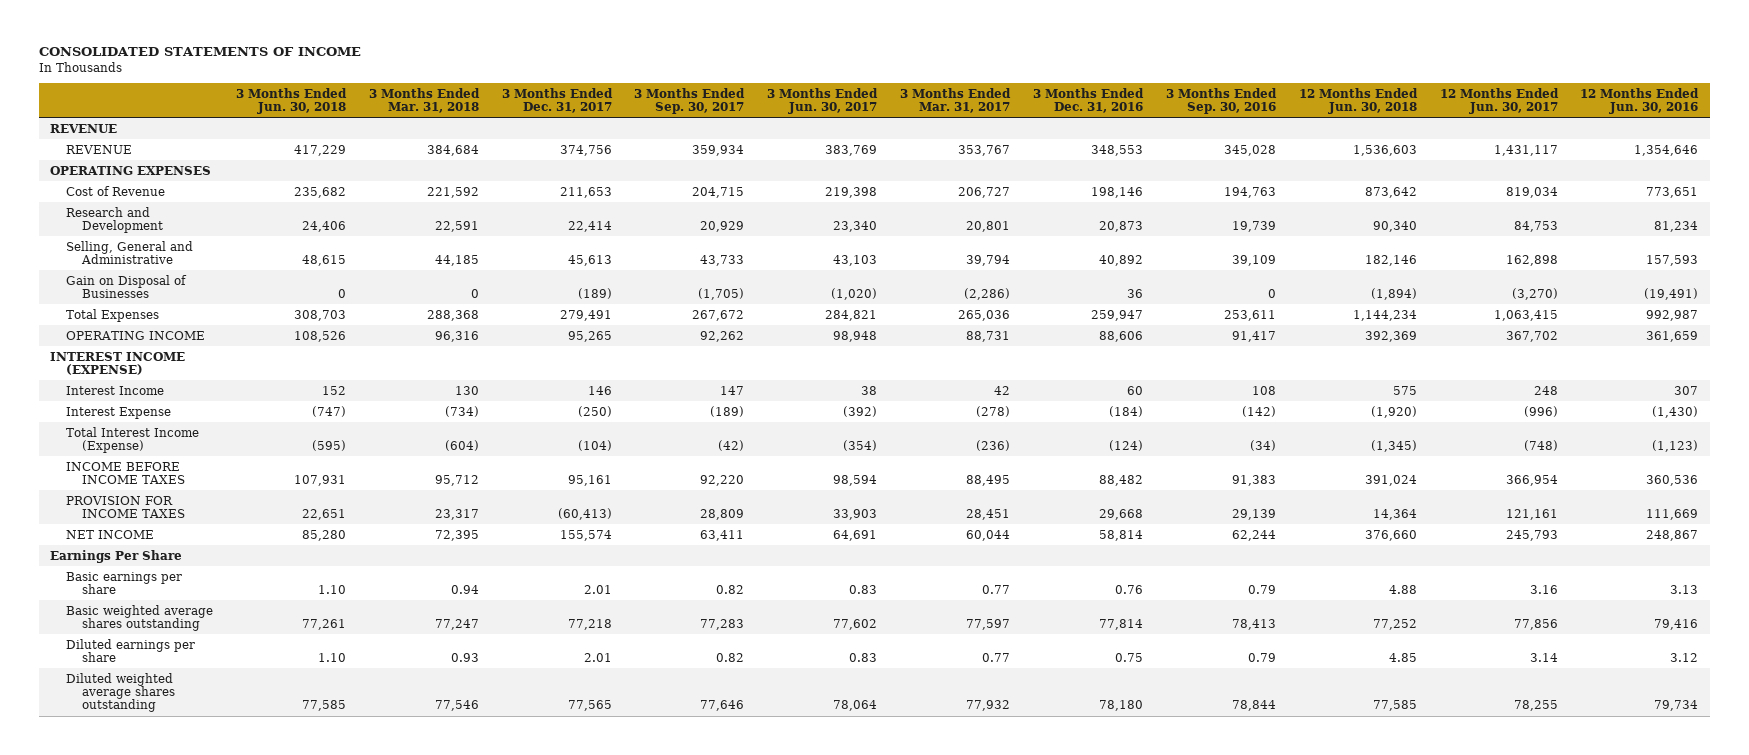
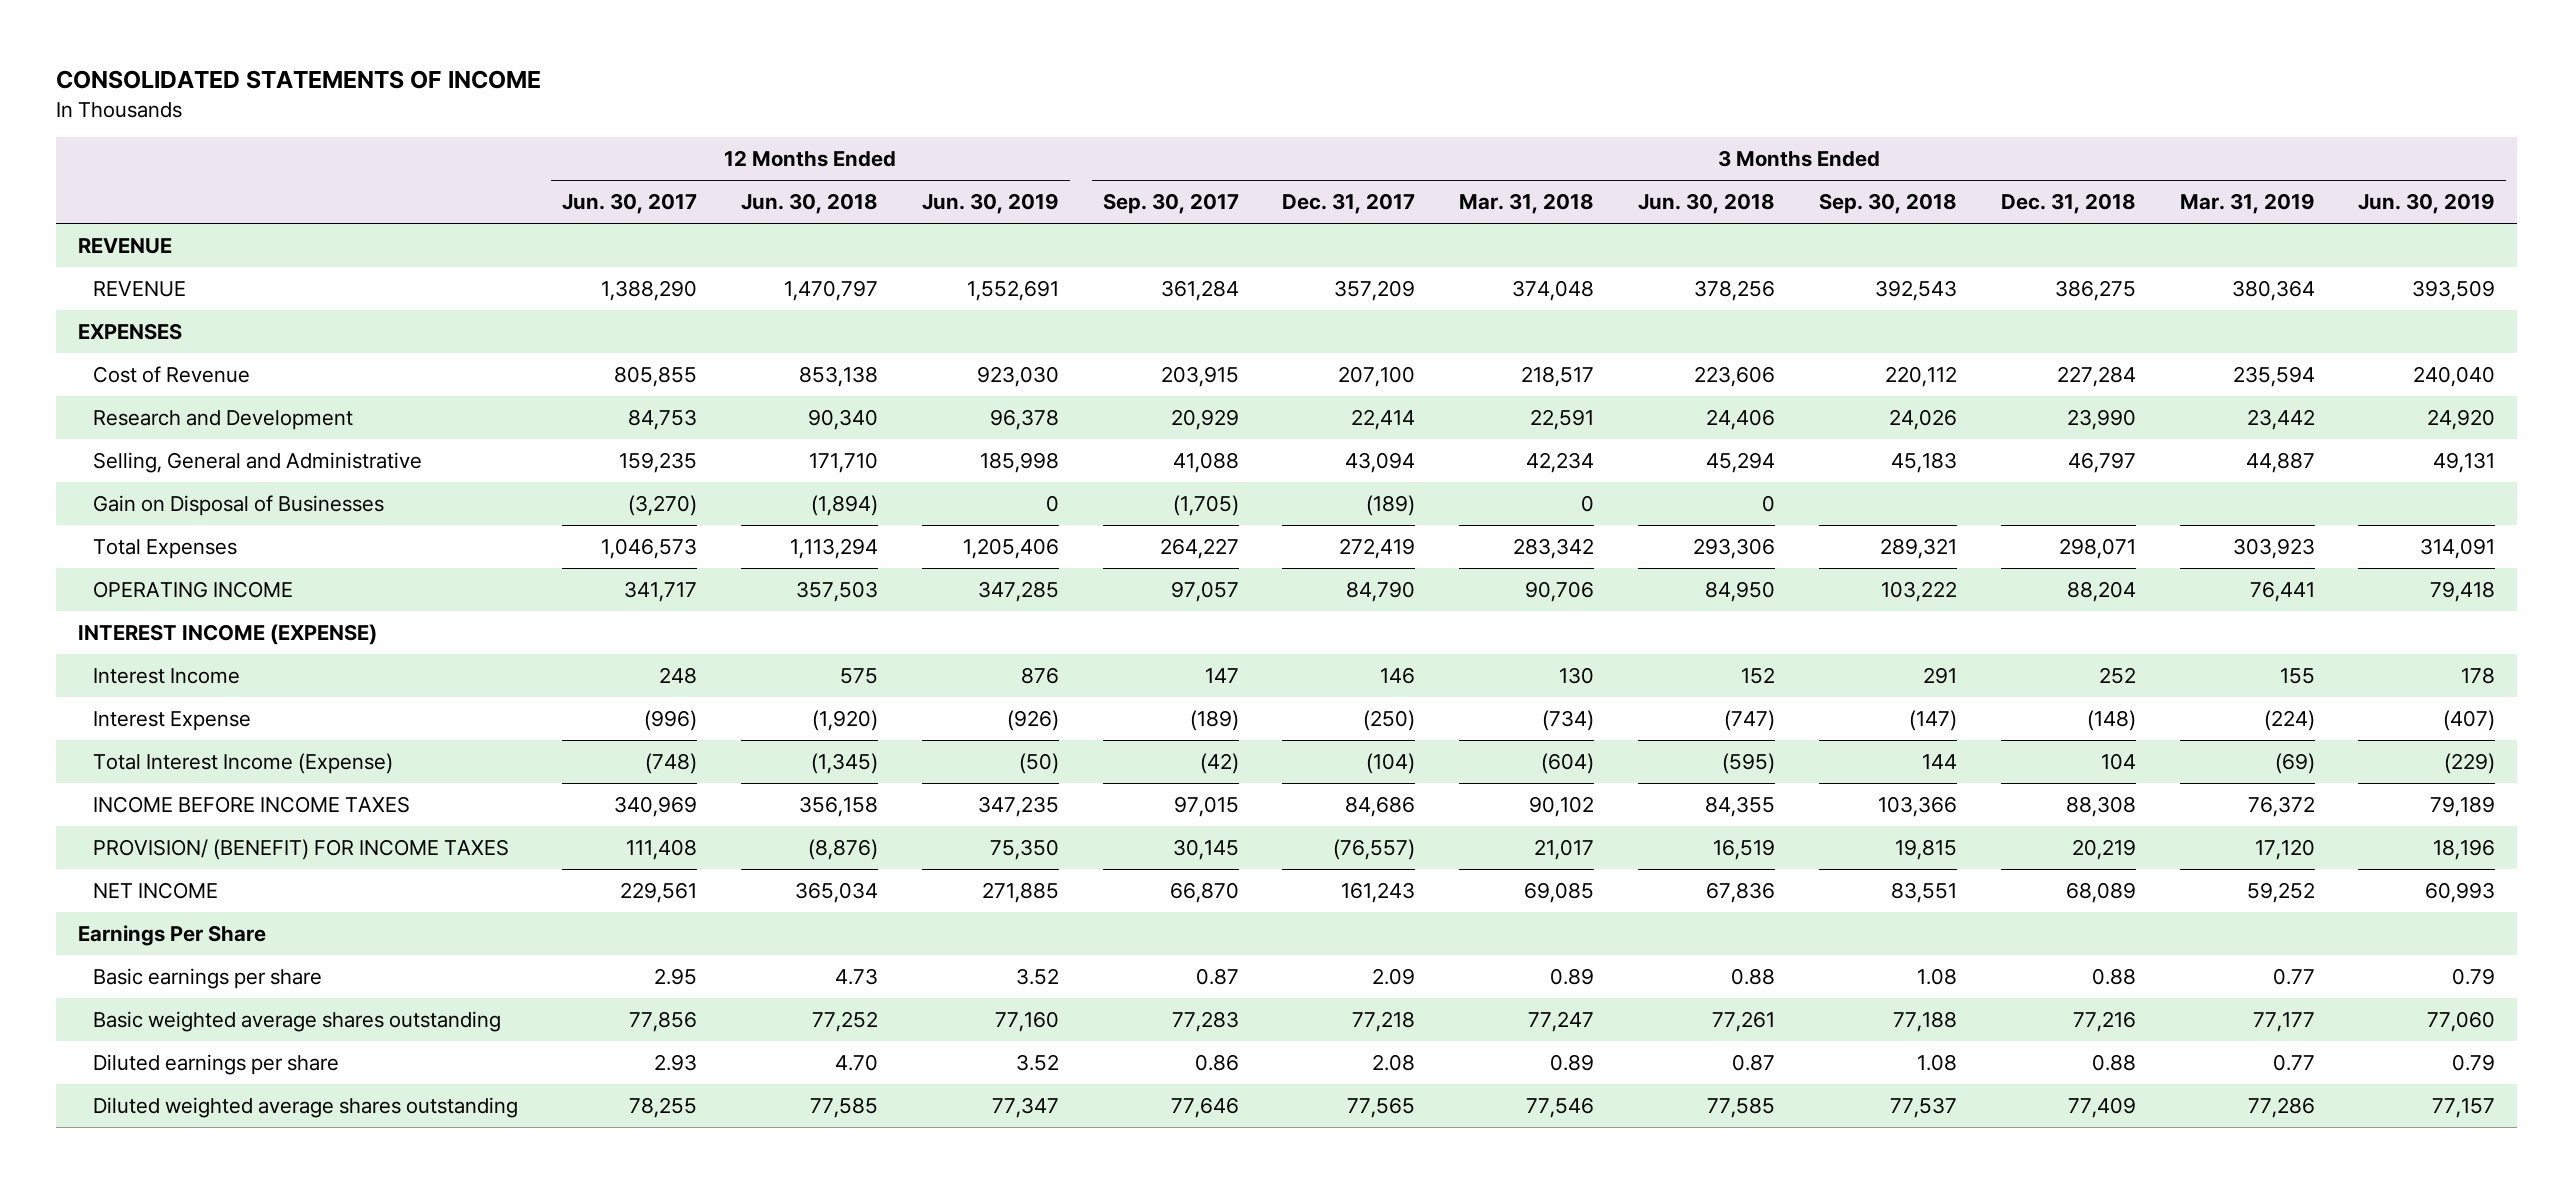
[767,87,879,115] 3 Months Ended Jun. 30, 2017 -> none
[900,87,1012,114] 3 Months Ended Mar. 31, 2017 -> none
[1033,87,1145,114] 3 Months Ended Dec. 31, 2016 -> none
[1165,87,1277,115] 3 Months Ended Sep. 30, 2016 -> none
[1580,87,1700,115] 12 Months Ended Jun. 30, 2016 -> none
none -> [921,193,1059,215] Jun. 30, 2019
none -> [1818,193,1957,215] Sep. 30, 2018
none -> [2000,193,2136,215] Dec. 31, 2018
none -> [2179,193,2315,215] Mar. 31, 2019
none -> [2358,193,2496,215] Jun. 30, 2019
[293,144,346,156] 417,229 -> [1694,279,1776,301] 378,256
[426,144,479,156] 384,684 -> [1512,279,1595,301] 374,048
[559,144,612,156] 374,756 -> [1334,279,1416,301] 357,209
[692,144,745,156] 359,934 -> [1160,279,1239,301] 361,284
[1352,144,1417,156] 1,536,603 -> [783,279,878,301] 1,470,797
[1493,144,1558,156] 1,431,117 -> [601,279,698,301] 1,388,290
[50,165,212,175] OPERATING EXPENSES -> [77,322,182,340] EXPENSES
[293,186,346,198] 235,682 -> [1694,365,1776,387] 223,606
[426,186,479,198] 221,592 -> [1521,365,1595,387] 218,517
[559,186,612,198] 211,653 -> [1338,365,1416,387] 207,100
[692,186,745,198] 204,715 -> [1160,365,1239,387] 203,915
[1364,186,1417,198] 873,642 -> [798,365,878,387] 853,138
[1505,186,1558,198] 819,034 -> [614,365,698,387] 805,855
[301,254,346,266] 48,615 -> [1706,451,1776,473] 45,294
[434,254,479,266] 44,185 -> [1526,451,1595,473] 42,234
[567,254,612,266] 45,613 -> [1345,451,1416,473] 43,094
[700,254,745,266] 43,733 -> [1172,451,1239,473] 41,088
[1364,254,1417,266] 182,146 -> [808,451,878,473] 171,710
[1505,254,1558,266] 162,898 -> [619,451,698,473] 159,235
[293,309,346,321] 308,703 -> [1693,537,1776,559] 293,306
[426,309,479,321] 288,368 -> [1513,537,1595,559] 283,342
[559,309,612,321] 279,491 -> [1339,537,1416,559] 272,419
[692,309,745,321] 267,672 -> [1159,537,1239,559] 264,227
[1352,309,1417,321] 1,144,234 -> [789,537,878,559] 1,113,294
[1493,309,1558,321] 1,063,415 -> [601,537,698,559] 1,046,573
[293,330,346,342] 108,526 -> [1705,580,1776,602] 84,950
[434,330,479,342] 96,316 -> [1525,580,1595,602] 90,706
[567,330,612,342] 95,265 -> [1346,580,1416,602] 84,790
[700,330,745,342] 92,262 -> [1170,580,1239,602] 97,057
[1364,330,1417,342] 392,369 -> [795,580,878,602] 357,503
[1505,330,1558,342] 367,702 -> [624,580,698,602] 341,717
[293,474,346,486] 107,931 -> [1705,795,1776,817] 84,355
[434,474,479,486] 95,712 -> [1529,795,1595,817] 90,102
[567,474,612,486] 95,161 -> [1345,795,1416,817] 84,686
[700,474,745,486] 92,220 -> [1173,795,1239,817] 97,015
[1364,474,1417,486] 391,024 -> [798,795,878,817] 356,158
[1505,474,1558,486] 366,954 -> [614,795,698,817] 340,969
[66,495,185,518] PROVISION FOR INCOME TAXES -> [93,838,510,860] PROVISION/ (BENEFIT) FOR INCOME TAXES
[301,508,346,520] 22,651 -> [1713,838,1776,860] 16,519
[434,508,479,520] 23,317 -> [1534,838,1595,860] 21,017
[557,507,612,520] (60,413) -> [1333,838,1416,860] (76,557)
[700,508,745,520] 28,809 -> [1172,838,1239,860] 30,145
[1372,508,1417,520] 14,364 -> [807,838,878,860] (8,876)
[1505,508,1558,520] 121,161 -> [626,838,698,860] 111,408
[301,529,346,541] 85,280 -> [1706,881,1776,903] 67,836
[434,529,479,541] 72,395 -> [1524,881,1595,903] 69,085
[559,529,612,541] 155,574 -> [1341,881,1416,903] 161,243
[700,529,745,541] 63,411 -> [1169,881,1239,903] 66,870
[1364,529,1417,541] 376,660 -> [794,881,878,903] 365,034
[1505,529,1558,541] 245,793 -> [620,881,698,903] 229,561
[317,584,346,594] 1.10 -> [1731,967,1776,985] 0.88
[450,584,479,594] 0.94 -> [1550,967,1595,985] 0.89
[583,584,612,594] 2.01 -> [1372,967,1416,985] 2.09
[716,584,745,594] 0.82 -> [1195,967,1239,985] 0.87
[1388,584,1417,594] 4.88 -> [834,967,878,985] 4.73
[1529,584,1558,594] 3.16 -> [654,967,698,985] 2.95
[317,652,346,662] 1.10 -> [1732,1053,1776,1071] 0.87
[450,652,479,662] 0.93 -> [1550,1053,1595,1071] 0.89
[583,652,612,662] 2.01 -> [1372,1053,1416,1071] 2.08
[716,652,745,662] 0.82 -> [1194,1053,1239,1071] 0.86
[1388,652,1417,662] 4.85 -> [834,1053,878,1071] 4.70
[1529,652,1558,662] 3.14 -> [654,1053,698,1071] 2.93

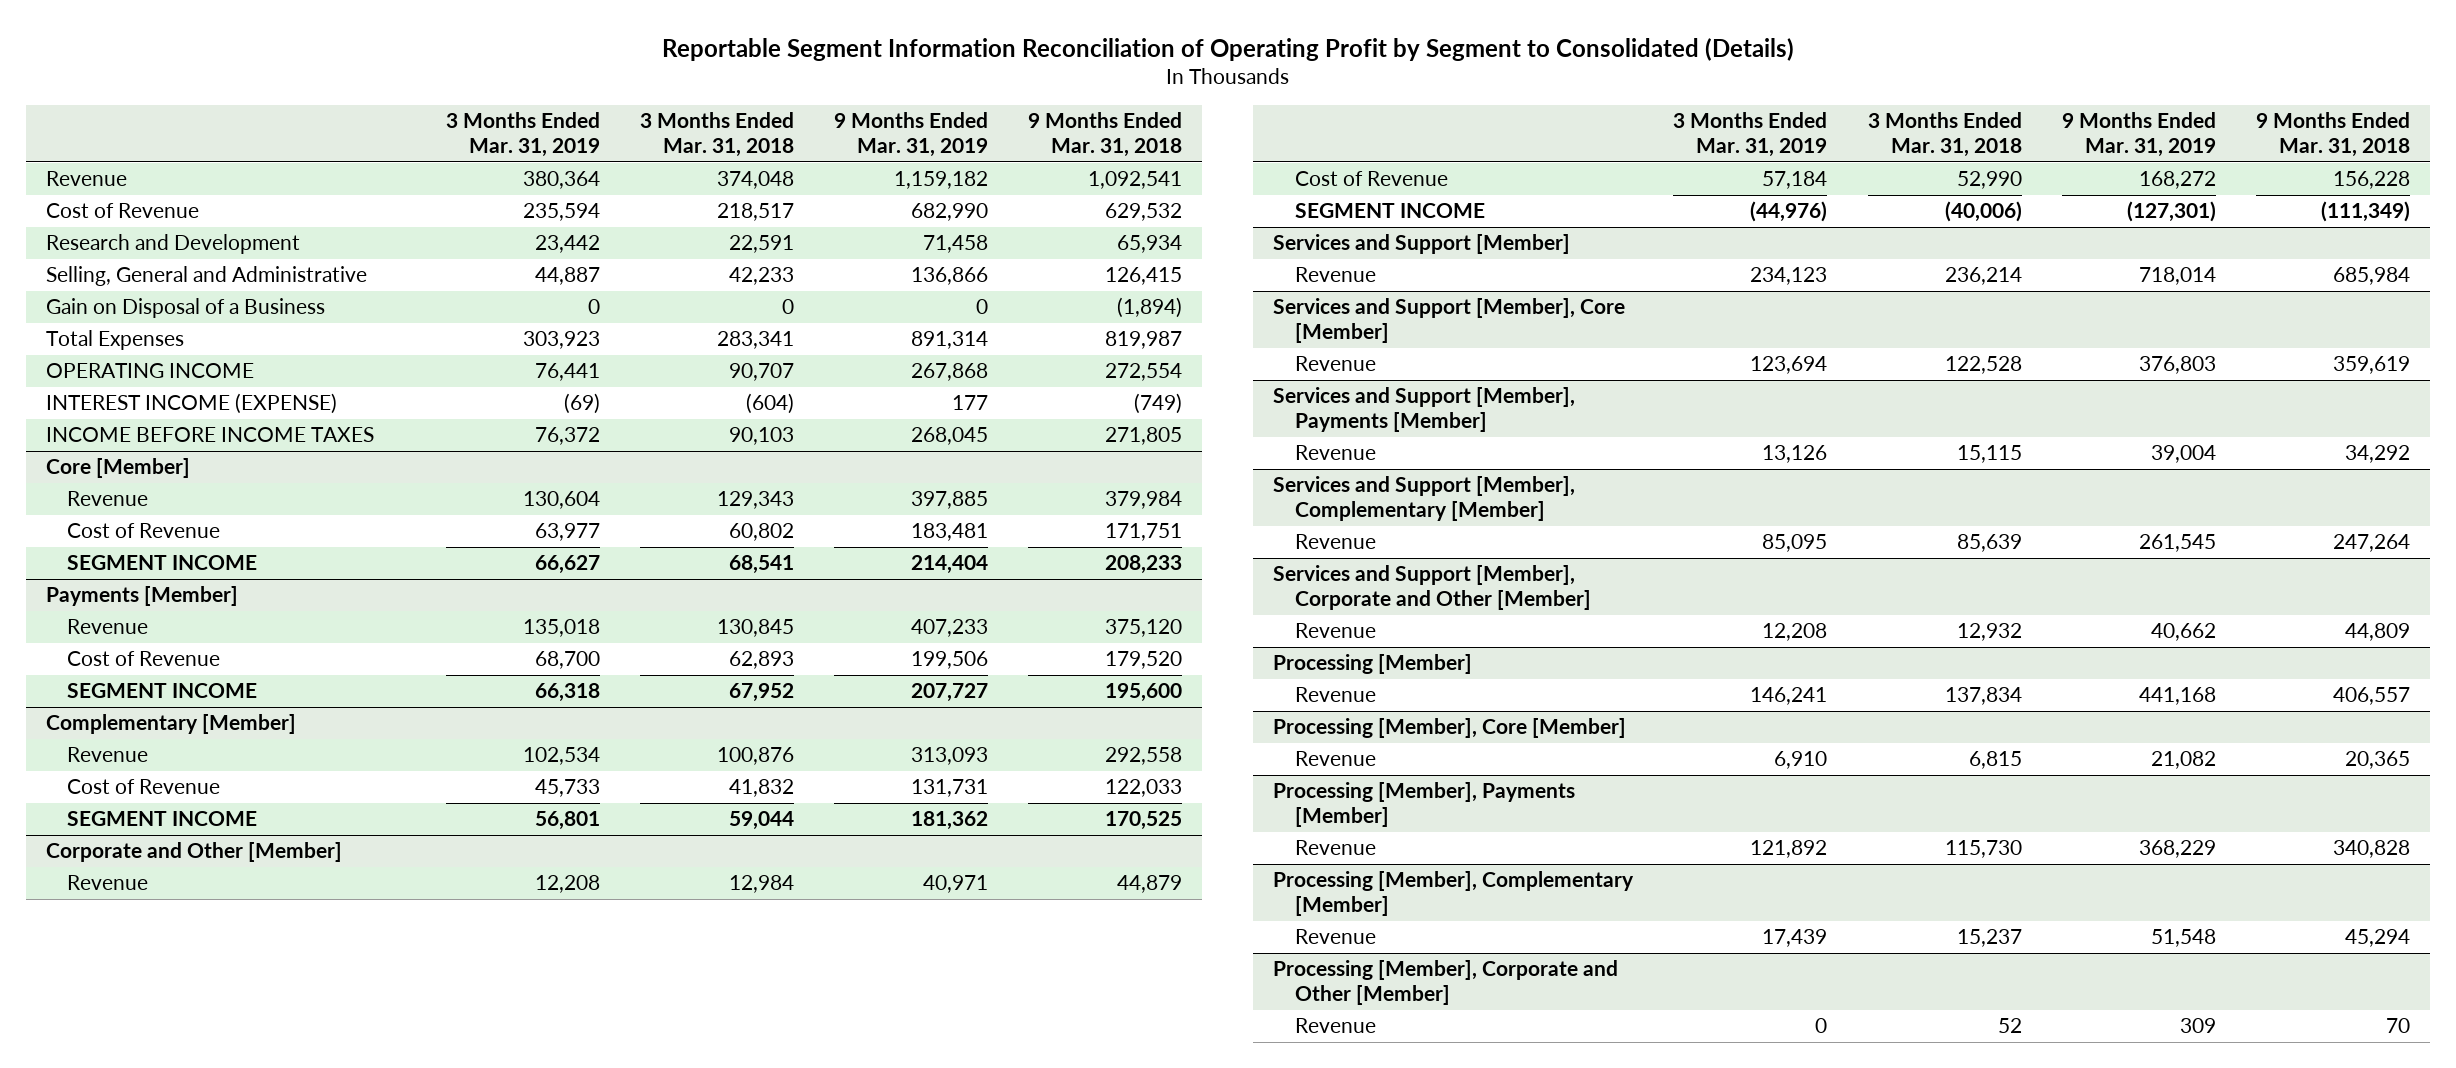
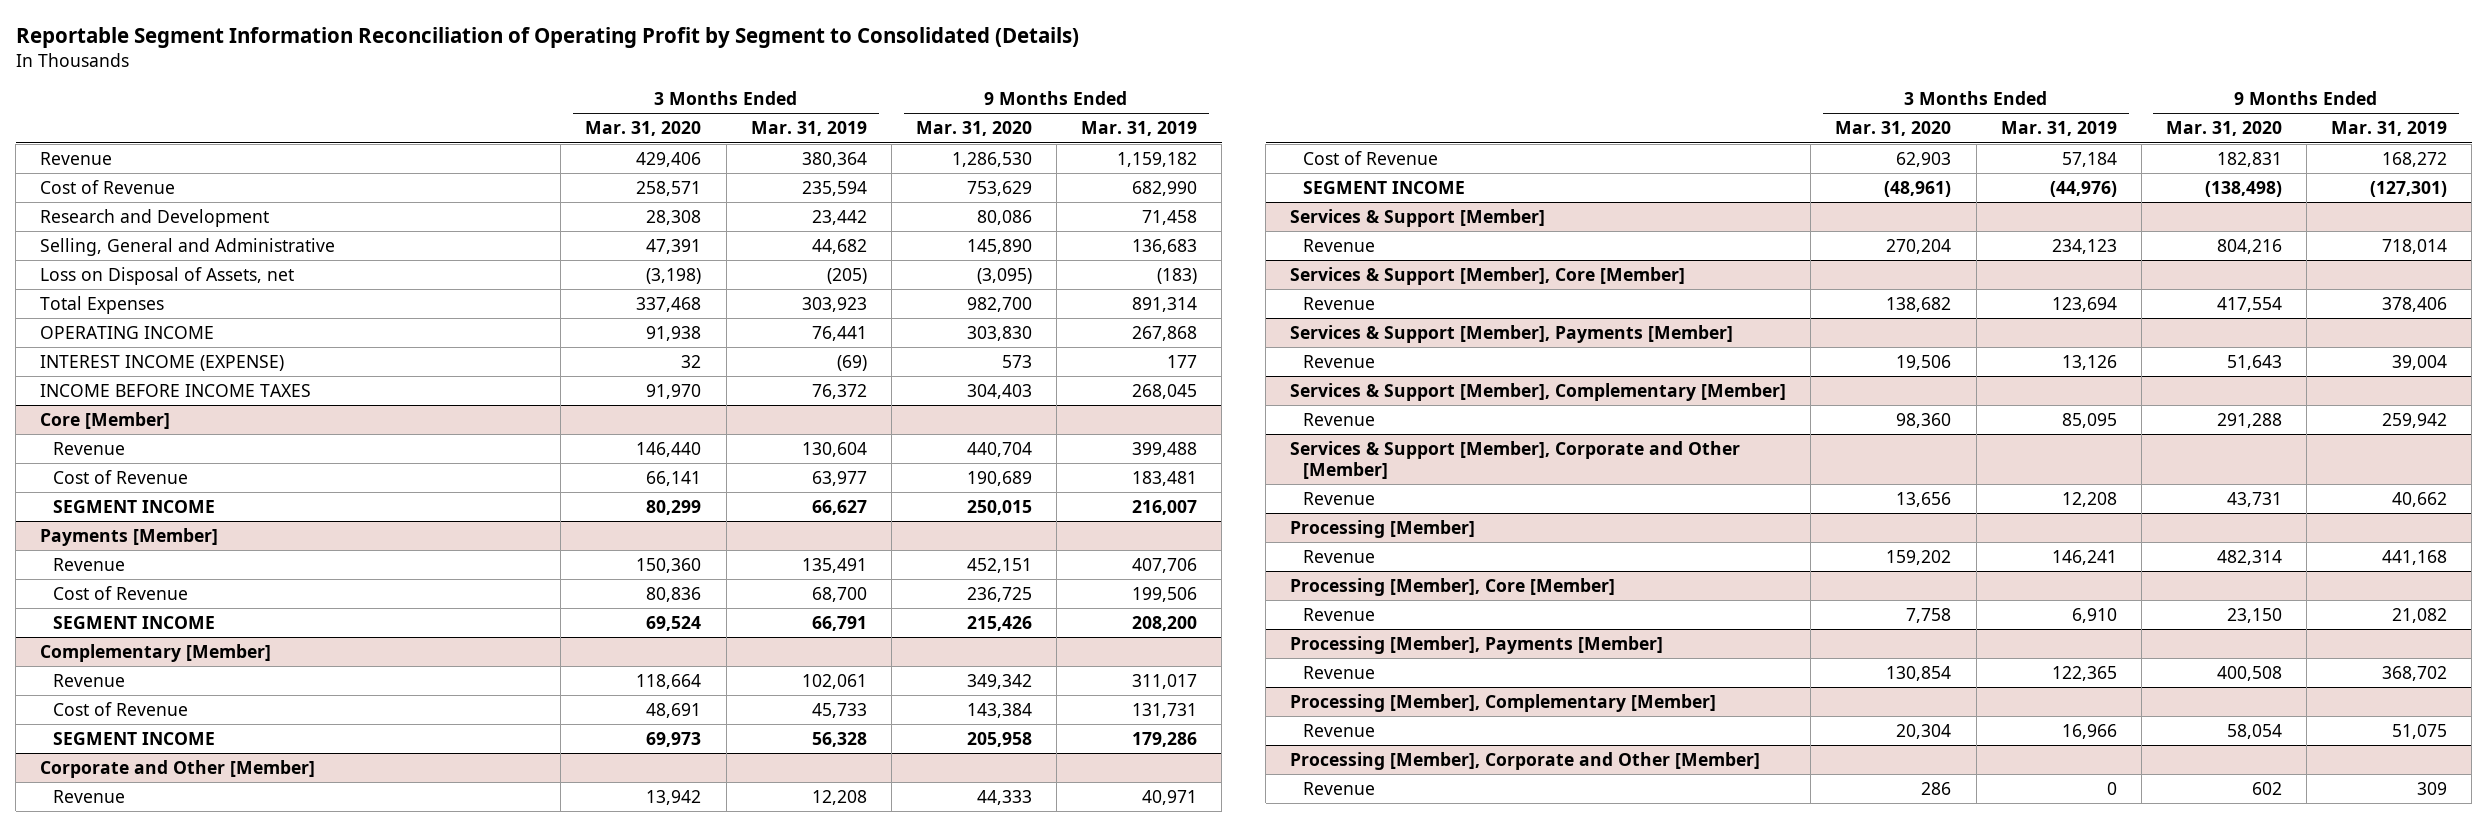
[640,111,795,157] 3 Months Ended Mar. 31, 2018 -> none
[1028,111,1183,157] 9 Months Ended Mar. 31, 2018 -> none
none -> [585,121,702,137] Mar. 31, 2020
none -> [915,121,1032,137] Mar. 31, 2020
[45,298,325,319] Gain on Disposal of a Business -> none
[534,267,600,286] 44,887 -> [811,238,867,254] 44,682
[911,267,989,286] 136,866 -> [1131,238,1197,254] 136,683
none -> [40,266,295,285] Loss on Disposal of Assets, net
[911,491,989,510] 397,885 -> [1131,441,1197,457] 399,488
[911,555,989,575] 214,404 -> [1131,499,1197,515] 216,007
[522,619,600,638] 135,018 -> [801,557,867,573] 135,491
[911,619,989,638] 407,233 -> [1131,557,1197,573] 407,706
[534,683,600,703] 66,318 -> [811,615,867,631] 66,791
[911,683,989,703] 207,727 -> [1131,615,1197,631] 208,200
[522,747,600,766] 102,534 -> [801,673,867,689] 102,061
[911,747,989,766] 313,093 -> [1131,673,1197,689] 311,017
[534,811,600,831] 56,801 -> [811,731,867,747] 56,328
[911,811,989,831] 181,362 -> [1131,731,1197,747] 179,286
[1273,234,1571,255] Services and Support [Member] -> [1290,208,1546,227] Services & Support [Member]
[1273,298,1626,344] Services and Support [Member], Core [Member] -> [1290,266,1686,285] Services & Support [Member], Core [Member]
[2138,356,2216,375] 376,803 -> [2381,296,2447,312] 378,406
[1273,387,1576,433] Services and Support [Member], Payments [Member] -> [1290,324,1734,343] Services & Support [Member], Payments [Member]
[1273,476,1576,522] Services and Support [Member], Complementary [Member] -> [1290,382,1787,401] Services & Support [Member], Complementary [Member]
[2138,534,2216,553] 261,545 -> [2381,412,2447,428] 259,942
[1273,565,1591,611] Services and Support [Member], Corporate and Other [Member] -> [1290,440,1741,480] Services & Support [Member], Corporate and Other [Member]
[1750,840,1828,859] 121,892 -> [2051,665,2117,681] 122,365
[2138,840,2216,859] 368,229 -> [2381,665,2447,681] 368,702
[1762,929,1828,948] 17,439 -> [2061,723,2117,739] 16,966
[2150,929,2216,948] 51,548 -> [2391,723,2447,739] 51,075

